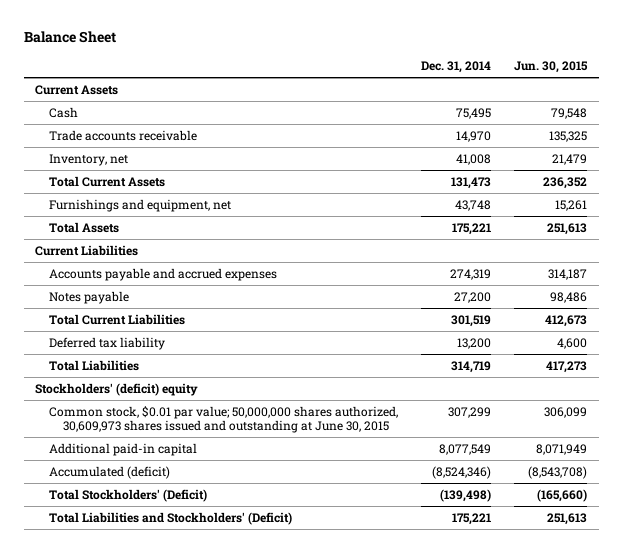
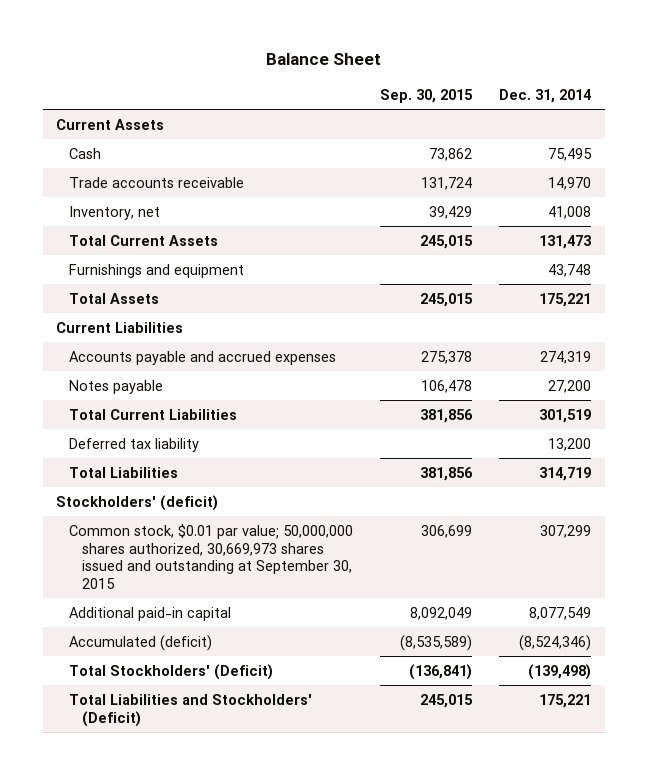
[514,61,589,74] Jun. 30, 2015 -> none
none -> [380,88,474,103] Sep. 30, 2015
[48,198,231,212] Furnishings and equipment, net -> [68,263,244,278] Furnishings and equipment
[35,382,199,396] Stockholders' (deficit) equity -> [56,494,219,511] Stockholders' (deficit)
[48,405,398,433] Common stock, $0.01 par value; 50,000,000 shares authorized, 30,609,973 shares issued and outstanding at June 30, 2015 -> [68,523,353,589] Common stock, $0.01 par value; 50,000,000 shares authorized, 30,669,973 shares issued and outstanding at September 30, 2015

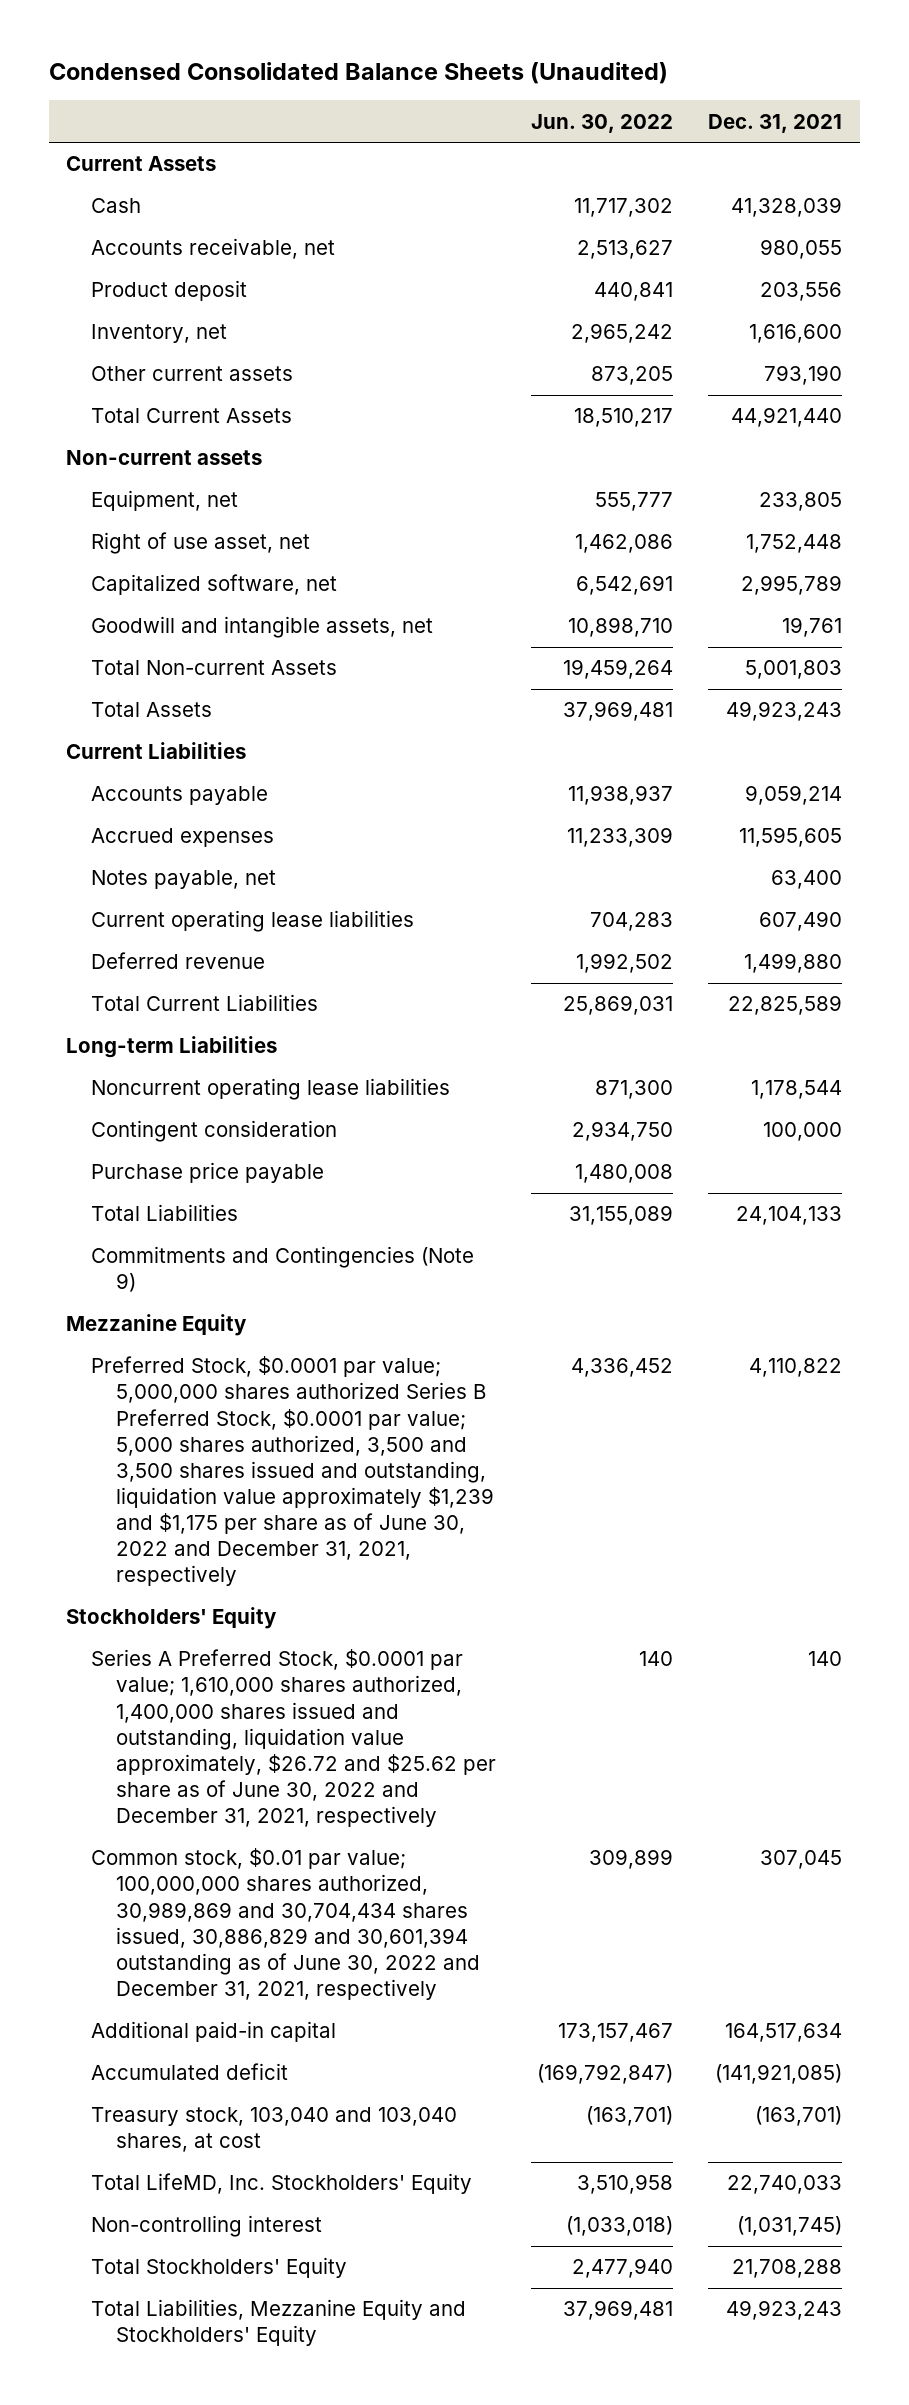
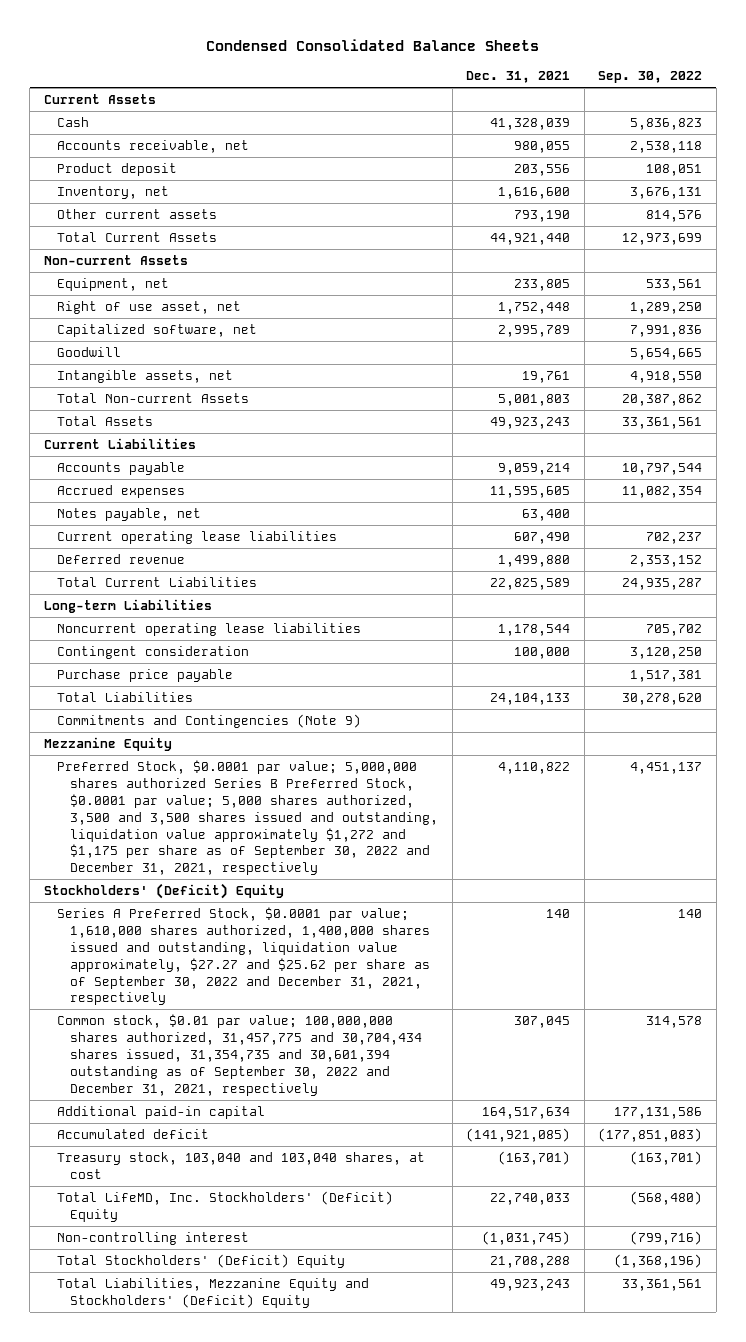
[48,62,668,85] Condensed Consolidated Balance Sheets (Unaudited) -> [206,38,540,51] Condensed Consolidated Balance Sheets
[531,113,674,133] Jun. 30, 2022 -> none
none -> [598,71,703,84] Sep. 30, 2022
[66,450,263,466] Non-current assets -> [43,255,188,266] Non-current Assets
none -> [57,347,122,358] Goodwill
[91,616,434,639] Goodwill and intangible assets, net -> [57,370,234,384] Intangible assets, net
[91,1356,494,1587] Preferred Stock, $0.0001 par value; 5,000,000 shares authorized Series B Preferred Stock, $0.0001 par value; 5,000 shares authorized, 3,500 and 3,500 shares issued and outstanding, liquidation value approximately $1,239 and $1,175 per share as of June 30, 2022 and December 31, 2021, respectively -> [57,760,439,876] Preferred Stock, $0.0001 par value; 5,000,000 shares authorized Series B Preferred Stock, $0.0001 par value; 5,000 shares authorized, 3,500 and 3,500 shares issued and outstanding, liquidation value approximately $1,272 and $1,175 per share as of September 30, 2022 and December 31, 2021, respectively
[66,1607,278,1630] Stockholders' Equity -> [43,883,284,900] Stockholders' (Deficit) Equity
[91,1649,496,1828] Series A Preferred Stock, $0.0001 par value; 1,610,000 shares authorized, 1,400,000 shares issued and outstanding, liquidation value approximately, $26.72 and $25.62 per share as of June 30, 2022 and December 31, 2021, respectively -> [57,907,431,1006] Series A Preferred Stock, $0.0001 par value; 1,610,000 shares authorized, 1,400,000 shares issued and outstanding, liquidation value approximately, $27.27 and $25.62 per share as of September 30, 2022 and December 31, 2021, respectively
[91,1848,480,2001] Common stock, $0.01 par value; 100,000,000 shares authorized, 30,989,869 and 30,704,434 shares issued, 30,886,829 and 30,601,394 outstanding as of June 30, 2022 and December 31, 2021, respectively -> [57,1014,423,1096] Common stock, $0.01 par value; 100,000,000 shares authorized, 31,457,775 and 30,704,434 shares issued, 31,354,735 and 30,601,394 outstanding as of September 30, 2022 and December 31, 2021, respectively
[91,2173,473,2195] Total LifeMD, Inc. Stockholders' Equity -> [57,1191,394,1223] Total LifeMD, Inc. Stockholders' (Deficit) Equity
[91,2257,348,2279] Total Stockholders' Equity -> [57,1254,346,1269] Total Stockholders' (Deficit) Equity
[91,2299,467,2347] Total Liabilities, Mezzanine Equity and Stockholders' Equity -> [57,1278,370,1309] Total Liabilities, Mezzanine Equity and Stockholders' (Deficit) Equity

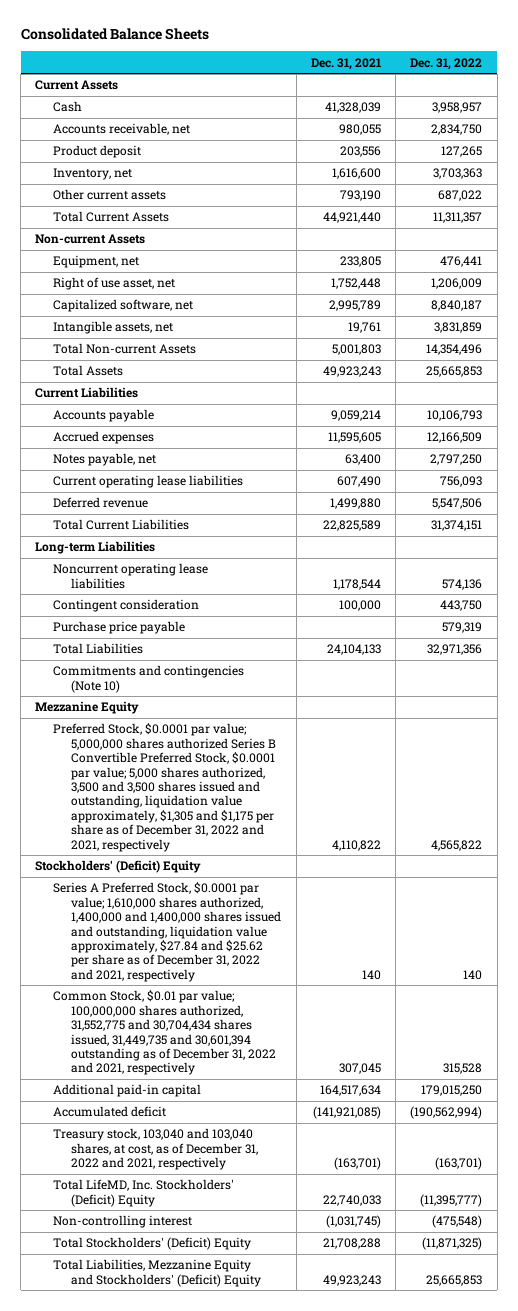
[206,38,540,51] Condensed Consolidated Balance Sheets -> [20,28,209,41] Consolidated Balance Sheets
[598,71,703,84] Sep. 30, 2022 -> none
none -> [410,57,483,70] Dec. 31, 2022
[57,347,122,358] Goodwill -> none
[57,714,362,729] Commitments and Contingencies (Note 9) -> [53,665,245,693] Commitments and contingencies (Note 10)
[57,760,439,876] Preferred Stock, $0.0001 par value; 5,000,000 shares authorized Series B Preferred Stock, $0.0001 par value; 5,000 shares authorized, 3,500 and 3,500 shares issued and outstanding, liquidation value approximately $1,272 and $1,175 per share as of September 30, 2022 and December 31, 2021, respectively -> [53,723,277,852] Preferred Stock, $0.0001 par value; 5,000,000 shares authorized Series B Convertible Preferred Stock, $0.0001 par value; 5,000 shares authorized, 3,500 and 3,500 shares issued and outstanding, liquidation value approximately, $1,305 and $1,175 per share as of December 31, 2022 and 2021, respectively
[57,907,431,1006] Series A Preferred Stock, $0.0001 par value; 1,610,000 shares authorized, 1,400,000 shares issued and outstanding, liquidation value approximately, $27.27 and $25.62 per share as of September 30, 2022 and December 31, 2021, respectively -> [53,882,282,982] Series A Preferred Stock, $0.0001 par value; 1,610,000 shares authorized, 1,400,000 and 1,400,000 shares issued and outstanding, liquidation value approximately, $27.84 and $25.62 per share as of December 31, 2022 and 2021, respectively
[57,1014,423,1096] Common stock, $0.01 par value; 100,000,000 shares authorized, 31,457,775 and 30,704,434 shares issued, 31,354,735 and 30,601,394 outstanding as of September 30, 2022 and December 31, 2021, respectively -> [53,990,277,1076] Common Stock, $0.01 par value; 100,000,000 shares authorized, 31,552,775 and 30,704,434 shares issued, 31,449,735 and 30,601,394 outstanding as of December 31, 2022 and 2021, respectively
[57,1152,426,1180] Treasury stock, 103,040 and 103,040 shares, at cost -> [53,1128,259,1171] Treasury stock, 103,040 and 103,040 shares, at cost, as of December 31, 2022 and 2021, respectively

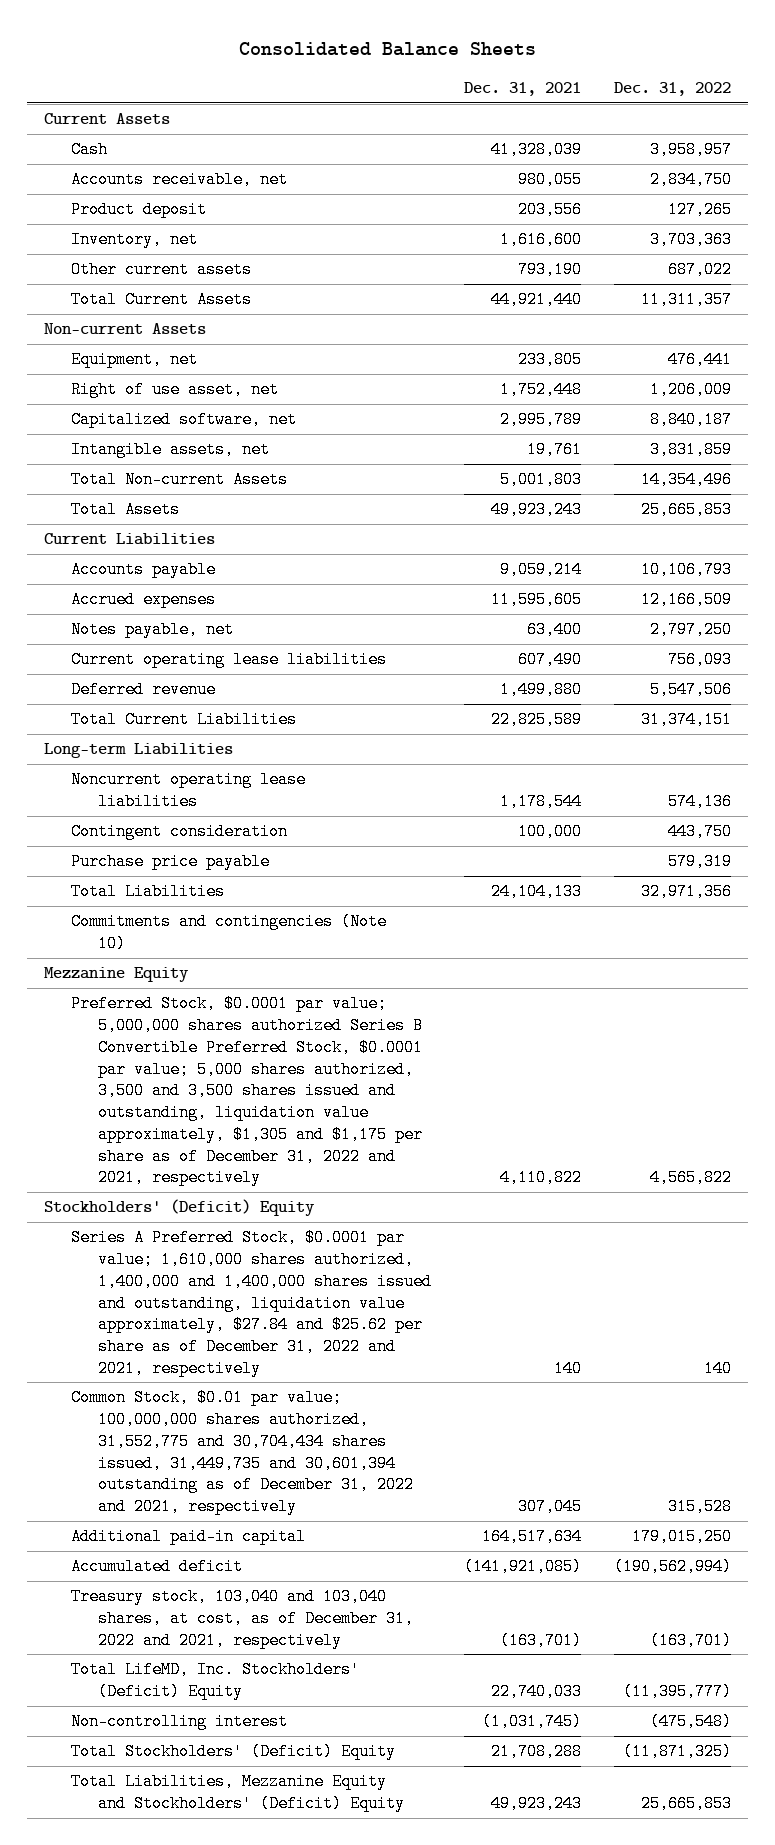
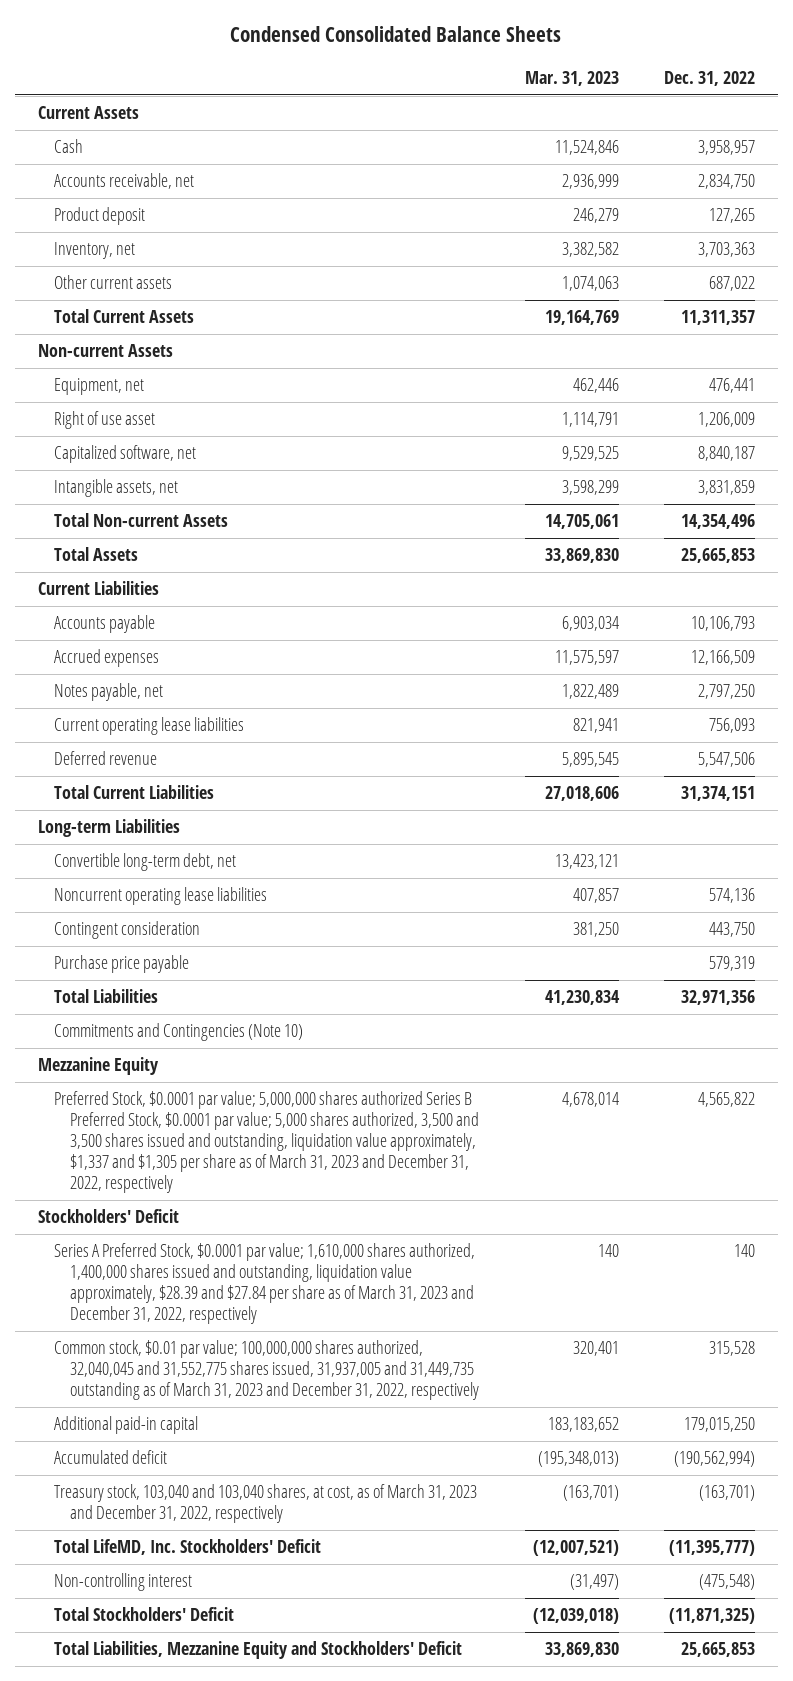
[238,41,536,56] Consolidated Balance Sheets -> [230,26,562,43] Condensed Consolidated Balance Sheets
[464,82,582,97] Dec. 31, 2021 -> none
none -> [524,70,619,86] Mar. 31, 2023
[70,381,279,399] Right of use asset, net -> [53,411,155,430] Right of use asset
none -> [53,853,236,872] Convertible long-term debt, net
[70,913,387,953] Commitments and contingencies (Note 10) -> [53,1023,303,1042] Commitments and Contingencies (Note 10)
[70,995,424,1187] Preferred Stock, $0.0001 par value; 5,000,000 shares authorized Series B Convertible Preferred Stock, $0.0001 par value; 5,000 shares authorized, 3,500 and 3,500 shares issued and outstanding, liquidation value approximately, $1,305 and $1,175 per share as of December 31, 2022 and 2021, respectively -> [53,1091,480,1194] Preferred Stock, $0.0001 par value; 5,000,000 shares authorized Series B Preferred Stock, $0.0001 par value; 5,000 shares authorized, 3,500 and 3,500 shares issued and outstanding, liquidation value approximately, $1,337 and $1,305 per share as of March 31, 2023 and December 31, 2022, respectively
[43,1199,315,1217] Stockholders' (Deficit) Equity -> [37,1209,179,1224] Stockholders' Deficit
[70,1229,433,1377] Series A Preferred Stock, $0.0001 par value; 1,610,000 shares authorized, 1,400,000 and 1,400,000 shares issued and outstanding, liquidation value approximately, $27.84 and $25.62 per share as of December 31, 2022 and 2021, respectively -> [53,1243,475,1325] Series A Preferred Stock, $0.0001 par value; 1,610,000 shares authorized, 1,400,000 shares issued and outstanding, liquidation value approximately, $28.39 and $27.84 per share as of March 31, 2023 and December 31, 2022, respectively
[70,1389,415,1516] Common Stock, $0.01 par value; 100,000,000 shares authorized, 31,552,775 and 30,704,434 shares issued, 31,449,735 and 30,601,394 outstanding as of December 31, 2022 and 2021, respectively -> [53,1340,480,1401] Common stock, $0.01 par value; 100,000,000 shares authorized, 32,040,045 and 31,552,775 shares issued, 31,937,005 and 31,449,735 outstanding as of March 31, 2023 and December 31, 2022, respectively
[70,1588,415,1649] Treasury stock, 103,040 and 103,040 shares, at cost, as of December 31, 2022 and 2021, respectively -> [53,1484,477,1524] Treasury stock, 103,040 and 103,040 shares, at cost, as of March 31, 2023 and December 31, 2022, respectively
[70,1661,360,1701] Total LifeMD, Inc. Stockholders' (Deficit) Equity -> [53,1539,321,1556] Total LifeMD, Inc. Stockholders' Deficit
[70,1743,396,1761] Total Stockholders' (Deficit) Equity -> [53,1607,234,1622] Total Stockholders' Deficit
[70,1773,406,1813] Total Liabilities, Mezzanine Equity and Stockholders' (Deficit) Equity -> [53,1641,462,1660] Total Liabilities, Mezzanine Equity and Stockholders' Deficit

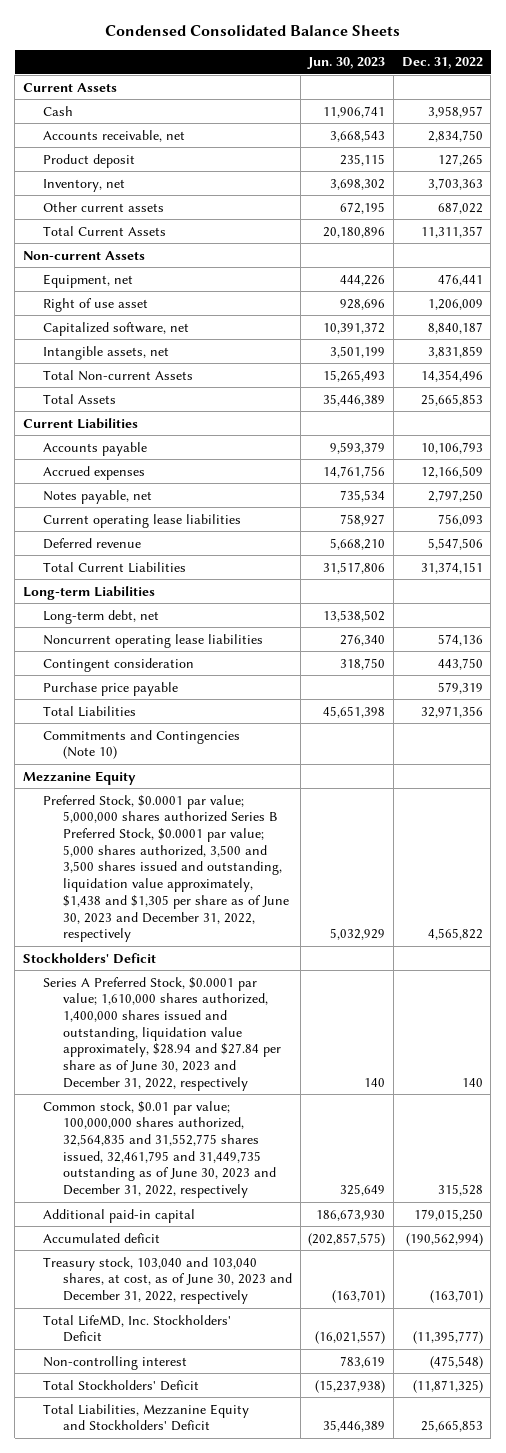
[524,70,619,86] Mar. 31, 2023 -> none
none -> [307,57,386,70] Jun. 30, 2023
[53,853,236,872] Convertible long-term debt, net -> [42,609,159,624] Long-term debt, net
[53,1091,480,1194] Preferred Stock, $0.0001 par value; 5,000,000 shares authorized Series B Preferred Stock, $0.0001 par value; 5,000 shares authorized, 3,500 and 3,500 shares issued and outstanding, liquidation value approximately, $1,337 and $1,305 per share as of March 31, 2023 and December 31, 2022, respectively -> [42,794,289,943] Preferred Stock, $0.0001 par value; 5,000,000 shares authorized Series B Preferred Stock, $0.0001 par value; 5,000 shares authorized, 3,500 and 3,500 shares issued and outstanding, liquidation value approximately, $1,438 and $1,305 per share as of June 30, 2023 and December 31, 2022, respectively
[53,1243,475,1325] Series A Preferred Stock, $0.0001 par value; 1,610,000 shares authorized, 1,400,000 shares issued and outstanding, liquidation value approximately, $28.39 and $27.84 per share as of March 31, 2023 and December 31, 2022, respectively -> [42,976,281,1091] Series A Preferred Stock, $0.0001 par value; 1,610,000 shares authorized, 1,400,000 shares issued and outstanding, liquidation value approximately, $28.94 and $27.84 per share as of June 30, 2023 and December 31, 2022, respectively
[53,1340,480,1401] Common stock, $0.01 par value; 100,000,000 shares authorized, 32,040,045 and 31,552,775 shares issued, 31,937,005 and 31,449,735 outstanding as of March 31, 2023 and December 31, 2022, respectively -> [42,1100,276,1199] Common stock, $0.01 par value; 100,000,000 shares authorized, 32,564,835 and 31,552,775 shares issued, 32,461,795 and 31,449,735 outstanding as of June 30, 2023 and December 31, 2022, respectively
[53,1484,477,1524] Treasury stock, 103,040 and 103,040 shares, at cost, as of March 31, 2023 and December 31, 2022, respectively -> [42,1256,292,1305] Treasury stock, 103,040 and 103,040 shares, at cost, as of June 30, 2023 and December 31, 2022, respectively

